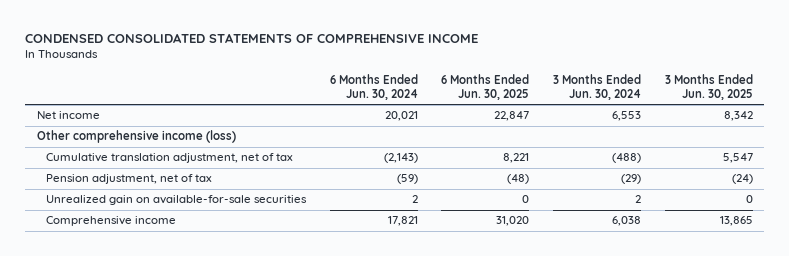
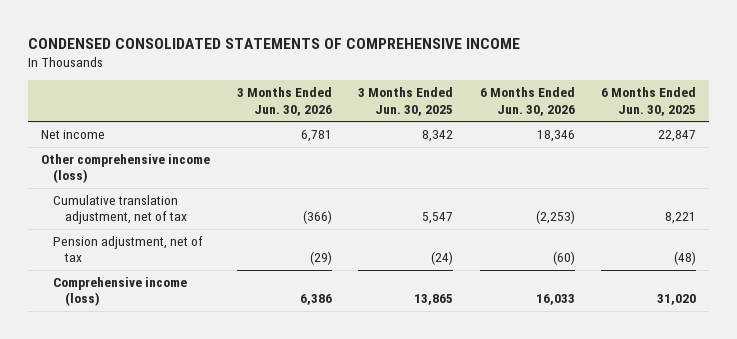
[329,73,418,100] 6 Months Ended Jun. 30, 2024 -> none
[552,73,641,100] 3 Months Ended Jun. 30, 2024 -> none
none -> [236,87,332,116] 3 Months Ended Jun. 30, 2026
none -> [479,87,575,116] 6 Months Ended Jun. 30, 2026
[46,195,308,206] Unrealized gain on available-for-sale securities -> none
[46,216,177,227] Comprehensive income -> [52,277,187,307] Comprehensive income (loss)

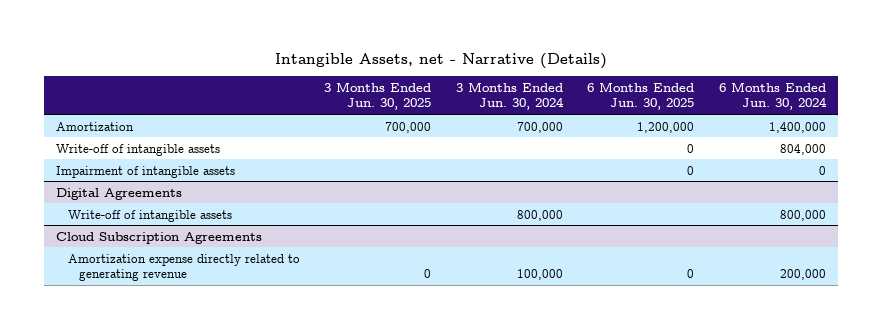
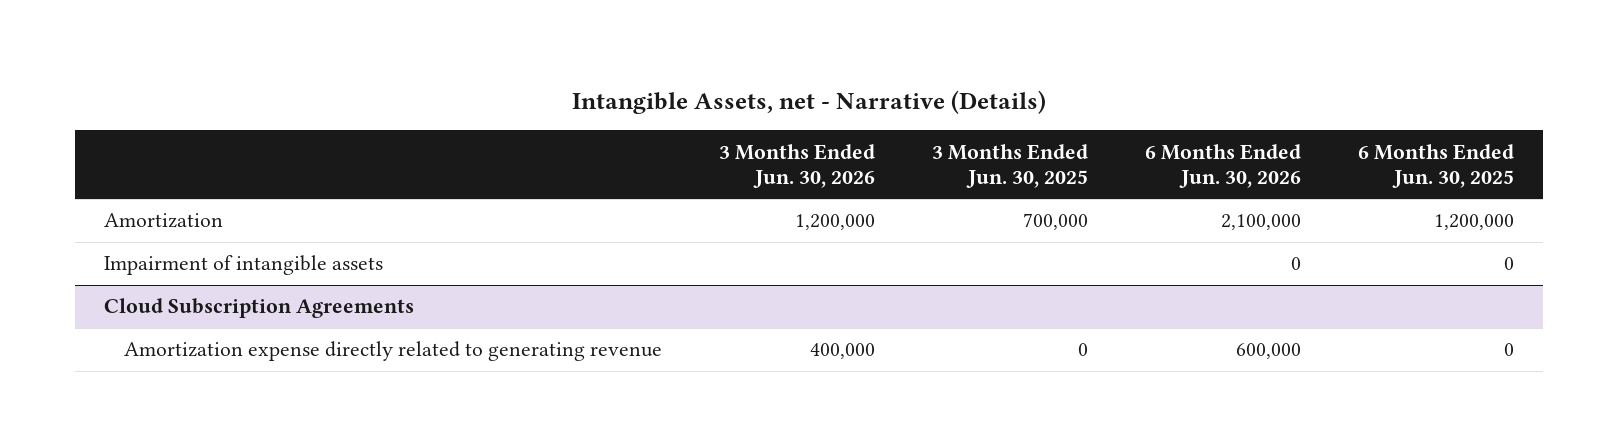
[455,81,564,111] 3 Months Ended Jun. 30, 2024 -> none
[718,81,827,111] 6 Months Ended Jun. 30, 2024 -> none
none -> [718,143,875,189] 3 Months Ended Jun. 30, 2026
none -> [1144,143,1301,189] 6 Months Ended Jun. 30, 2026
[56,143,221,156] Write-off of intangible assets -> none
[56,187,183,200] Digital Agreements -> none
[67,209,232,222] Write-off of intangible assets -> none

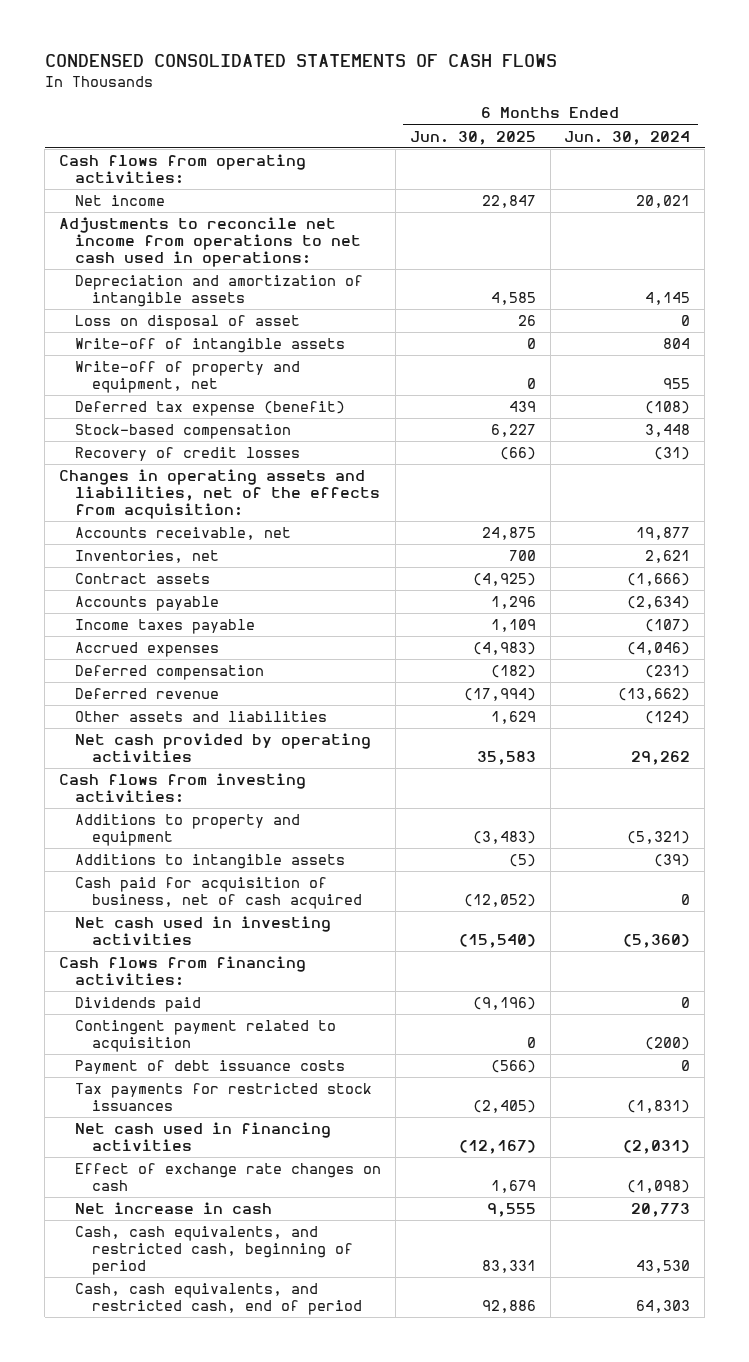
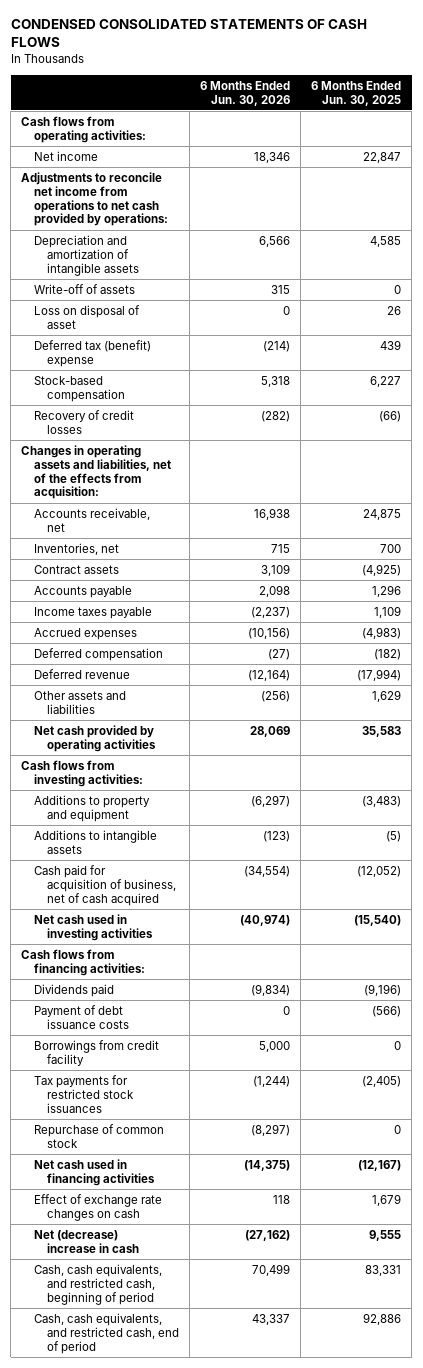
[564,130,691,145] Jun. 30, 2024 -> none
none -> [200,80,291,106] 6 Months Ended Jun. 30, 2026
[59,217,362,268] Adjustments to reconcile net income from operations to net cash used in operations: -> [21,171,169,227] Adjustments to reconcile net income from operations to net cash provided by operations:
none -> [34,283,136,294] Write-off of assets
[75,338,346,354] Write-off of intangible assets -> none
[75,361,301,394] Write-off of property and equipment, net -> none
[75,401,346,417] Deferred tax expense (benefit) -> [34,339,152,367] Deferred tax (benefit) expense
[75,1020,337,1053] Contingent payment related to acquisition -> none
none -> [34,1039,160,1066] Borrowings from credit facility
none -> [34,1123,165,1148] Repurchase of common stock
[75,1202,273,1215] Net increase in cash -> [34,1229,140,1253] Net (decrease) increase in cash

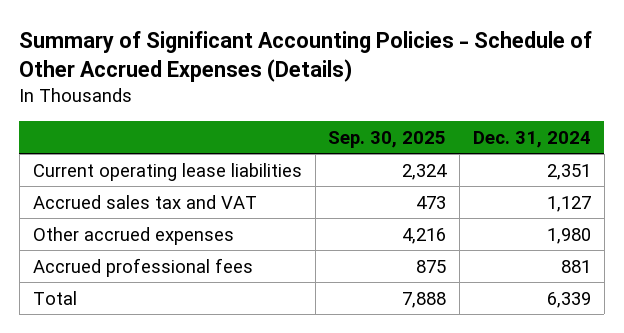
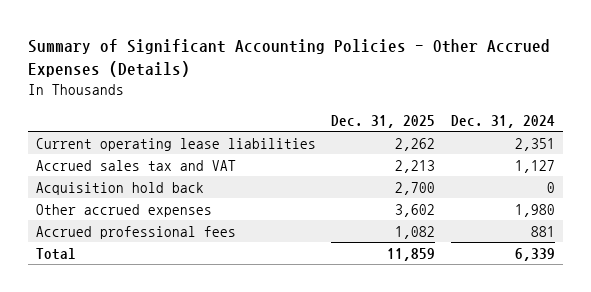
[19,31,593,83] Summary of Significant Accounting Policies - Schedule of Other Accrued Expenses (Details) -> [27,39,550,78] Summary of Significant Accounting Policies - Other Accrued Expenses (Details)
[328,130,447,148] Sep. 30, 2025 -> none
none -> [331,114,436,128] Dec. 31, 2025
none -> [35,181,204,195] Acquisition hold back

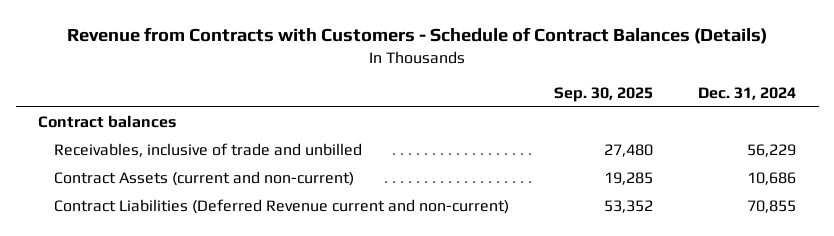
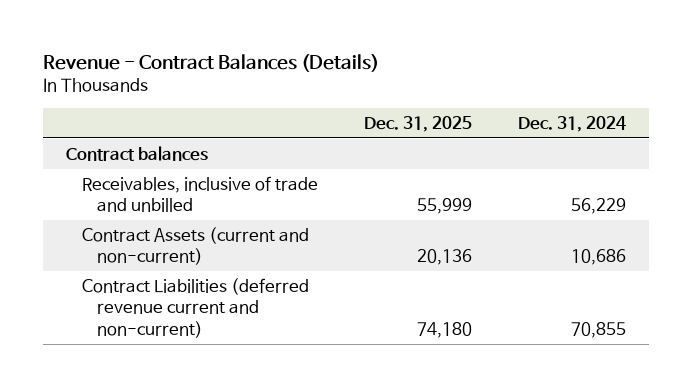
[67,26,768,44] Revenue from Contracts with Customers - Schedule of Contract Balances (Details) -> [43,53,380,72] Revenue - Contract Balances (Details)
[554,87,654,103] Sep. 30, 2025 -> none
none -> [363,115,472,132] Dec. 31, 2025
[54,199,510,215] Contract Liabilities (Deferred Revenue current and non-current) -> [81,277,309,338] Contract Liabilities (deferred revenue current and non-current)

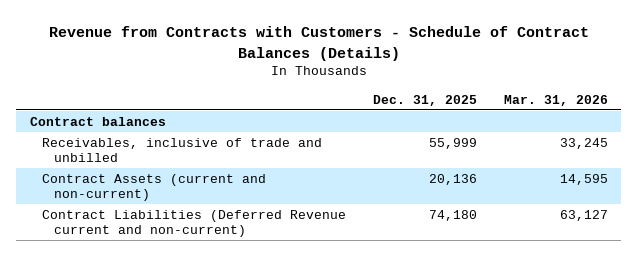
[43,53,380,72] Revenue - Contract Balances (Details) -> [48,26,589,61] Revenue from Contracts with Customers - Schedule of Contract Balances (Details)
[517,115,626,132] Dec. 31, 2024 -> none
none -> [503,94,608,106] Mar. 31, 2026
[81,277,309,338] Contract Liabilities (deferred revenue current and non-current) -> [41,209,346,238] Contract Liabilities (Deferred Revenue current and non-current)

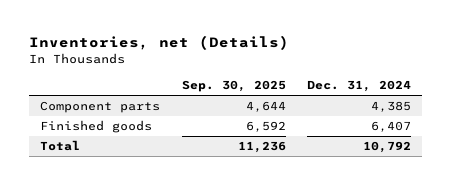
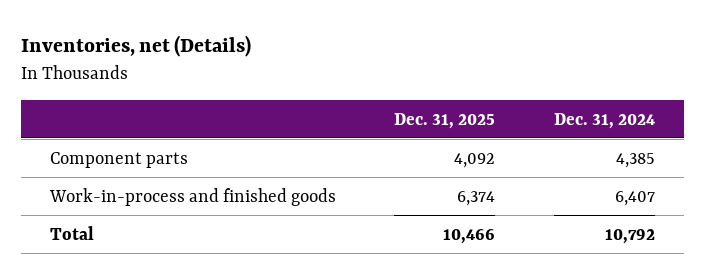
[181,80,286,93] Sep. 30, 2025 -> none
none -> [394,112,496,129] Dec. 31, 2025
[39,120,152,134] Finished goods -> [48,187,336,206] Work-in-process and finished goods

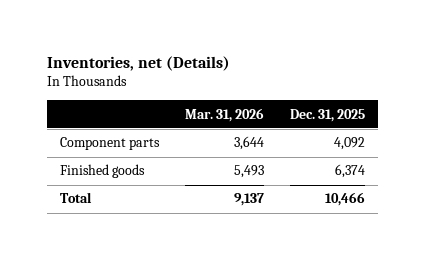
[553,112,655,129] Dec. 31, 2024 -> none
none -> [184,107,264,122] Mar. 31, 2026
[48,187,336,206] Work-in-process and finished goods -> [59,164,145,179] Finished goods

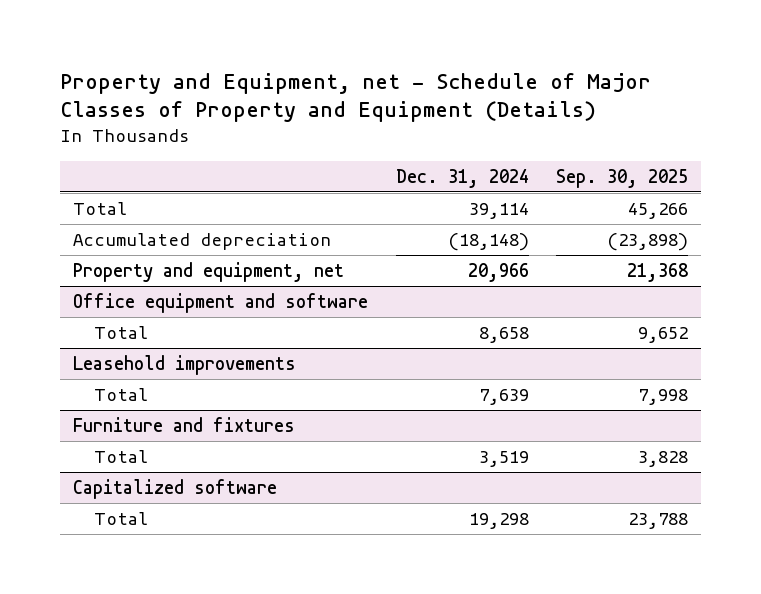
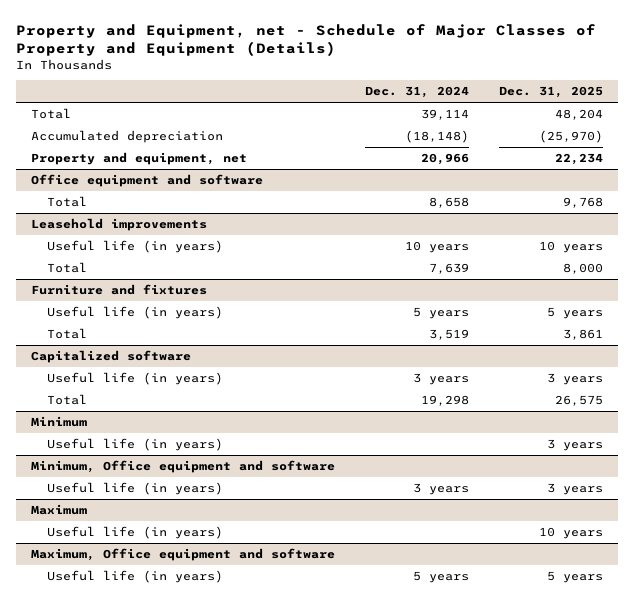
[555,168,688,188] Sep. 30, 2025 -> none
none -> [498,86,603,99] Dec. 31, 2025
none -> [47,240,224,254] Useful life (in years)
none -> [47,306,224,320] Useful life (in years)
none -> [47,372,224,386] Useful life (in years)
none -> [31,416,88,428] Minimum
none -> [47,438,224,452] Useful life (in years)
none -> [31,460,336,474] Minimum, Office equipment and software
none -> [47,482,224,496] Useful life (in years)
none -> [31,504,88,516] Maximum
none -> [47,526,224,540] Useful life (in years)
none -> [31,548,336,562] Maximum, Office equipment and software
none -> [47,570,224,584] Useful life (in years)

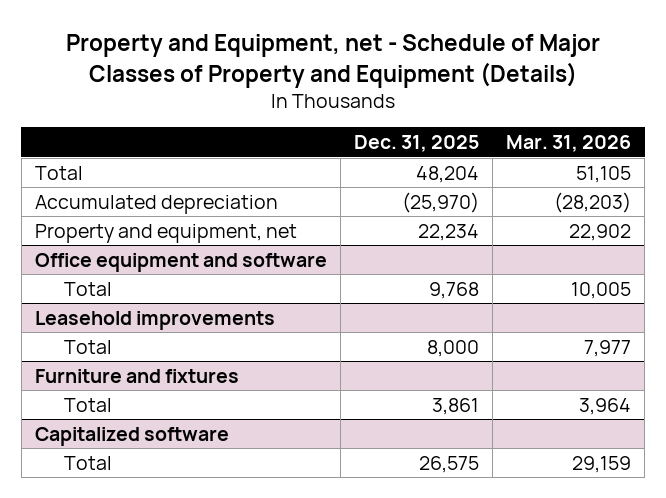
[365,86,470,99] Dec. 31, 2024 -> none
none -> [506,135,632,153] Mar. 31, 2026
[47,240,224,254] Useful life (in years) -> none
[47,306,224,320] Useful life (in years) -> none
[47,372,224,386] Useful life (in years) -> none
[31,416,88,428] Minimum -> none
[47,438,224,452] Useful life (in years) -> none
[31,460,336,474] Minimum, Office equipment and software -> none
[47,482,224,496] Useful life (in years) -> none
[31,504,88,516] Maximum -> none
[47,526,224,540] Useful life (in years) -> none
[31,548,336,562] Maximum, Office equipment and software -> none
[47,570,224,584] Useful life (in years) -> none

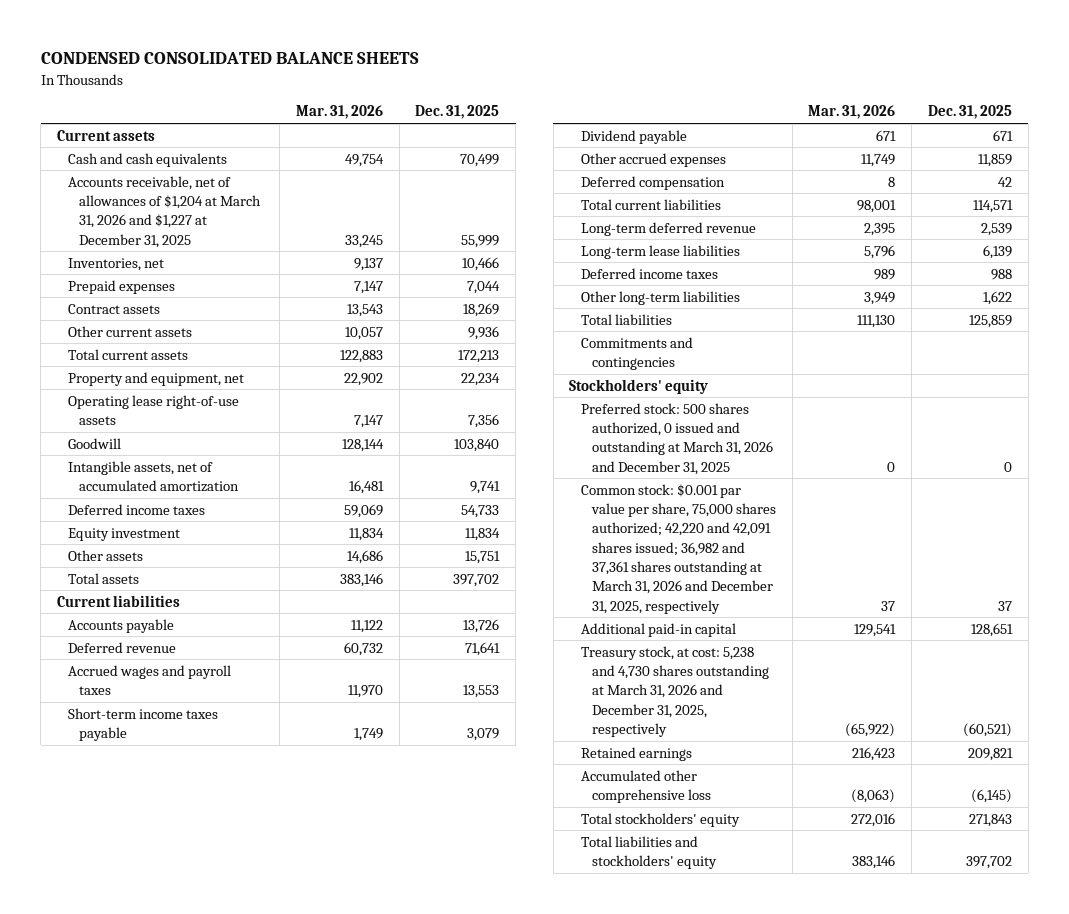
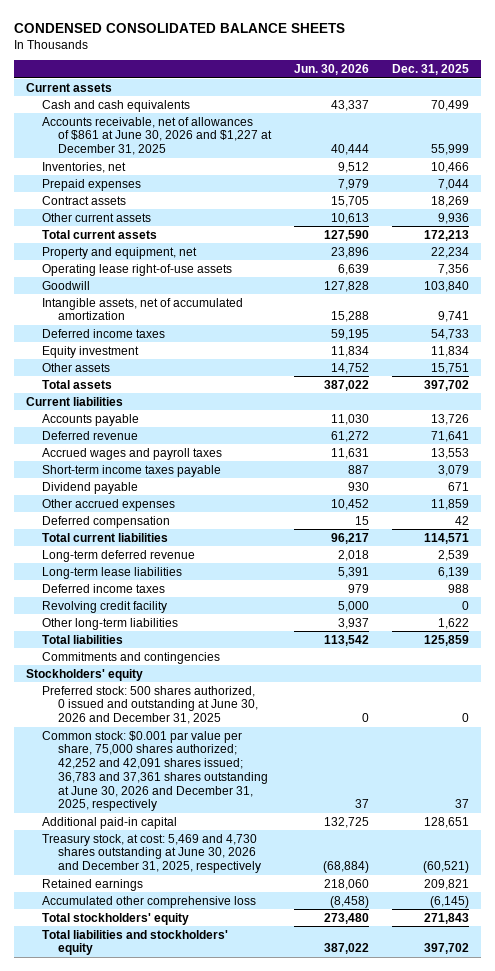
[295,105,383,120] Mar. 31, 2026 -> none
none -> [294,64,370,76] Jun. 30, 2026
[68,175,262,248] Accounts receivable, net of allowances of $1,204 at March 31, 2026 and $1,227 at December 31, 2025 -> [42,116,273,156] Accounts receivable, net of allowances of $861 at June 30, 2026 and $1,227 at December 31, 2025
none -> [42,600,168,613] Revolving credit facility
[580,402,773,475] Preferred stock: 500 shares authorized, 0 issued and outstanding at March 31, 2026 and December 31, 2025 -> [42,685,259,725] Preferred stock: 500 shares authorized, 0 issued and outstanding at June 30, 2026 and December 31, 2025
[580,483,776,614] Common stock: $0.001 par value per share, 75,000 shares authorized; 42,220 and 42,091 shares issued; 36,982 and 37,361 shares outstanding at March 31, 2026 and December 31, 2025, respectively -> [42,730,269,812] Common stock: $0.001 par value per share, 75,000 shares authorized; 42,252 and 42,091 shares issued; 36,783 and 37,361 shares outstanding at June 30, 2026 and December 31, 2025, respectively
[580,645,769,738] Treasury stock, at cost: 5,238 and 4,730 shares outstanding at March 31, 2026 and December 31, 2025, respectively -> [42,833,262,874] Treasury stock, at cost: 5,469 and 4,730 shares outstanding at June 30, 2026 and December 31, 2025, respectively

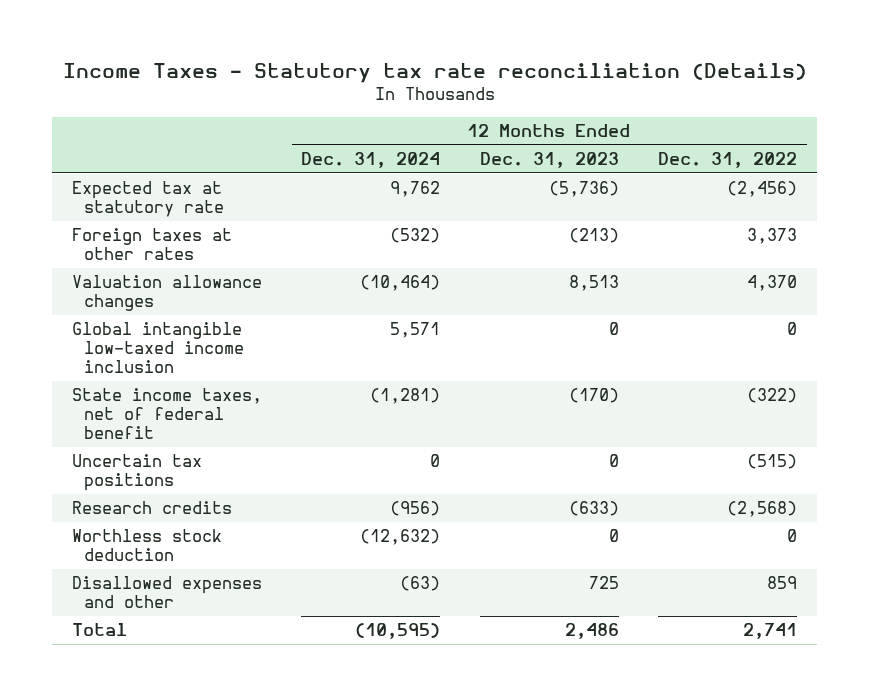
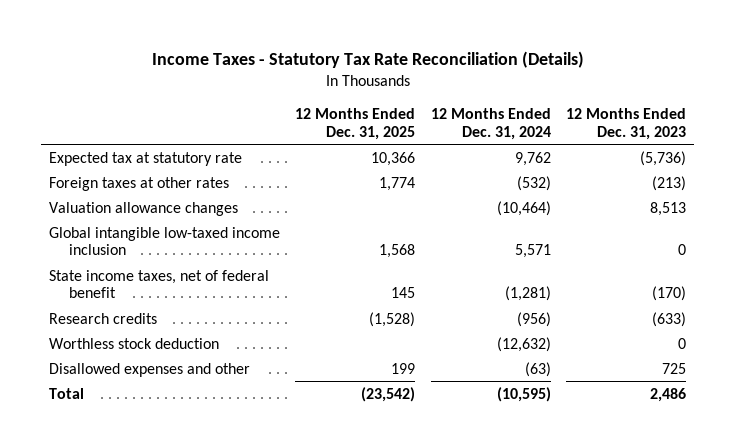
[62,63,807,84] Income Taxes - Statutory tax rate reconciliation (Details) -> [151,51,584,69] Income Taxes - Statutory Tax Rate Reconciliation (Details)
[658,152,798,169] Dec. 31, 2022 -> none
none -> [295,107,416,140] 12 Months Ended Dec. 31, 2025
[72,454,203,492] Uncertain tax positions -> none

